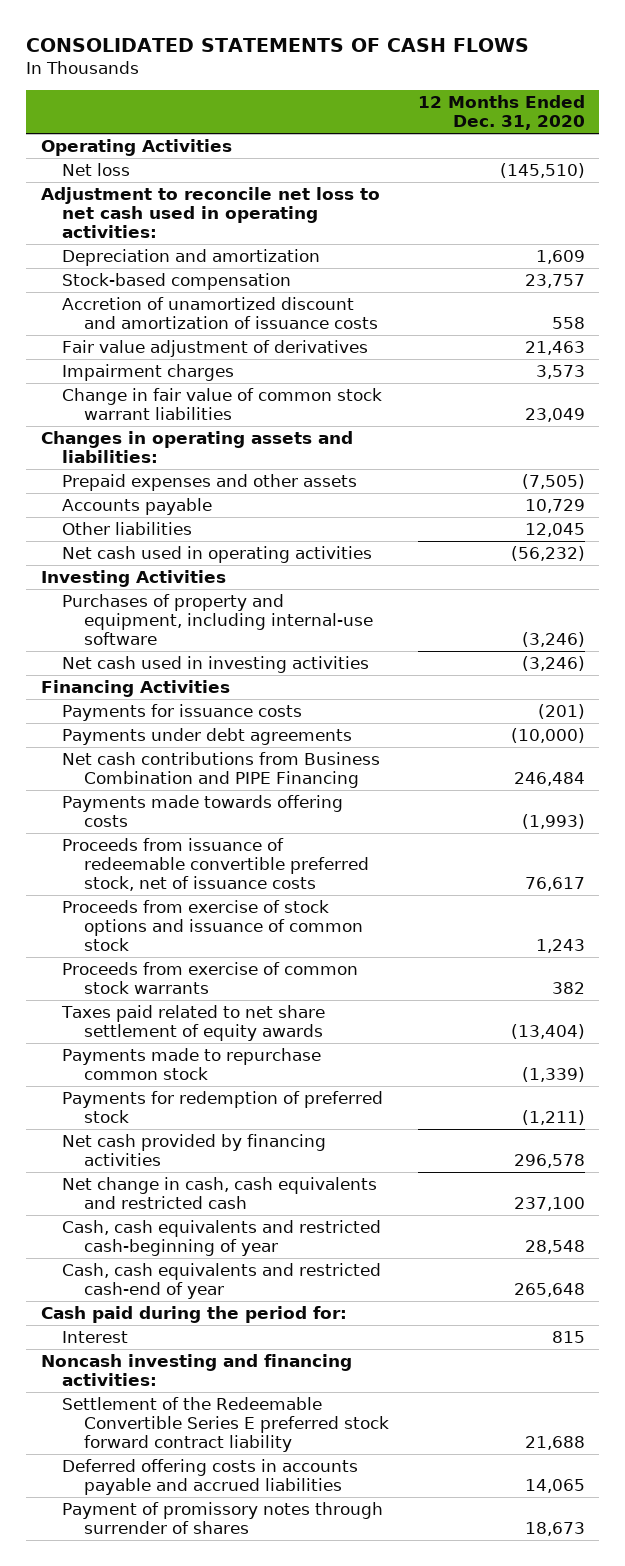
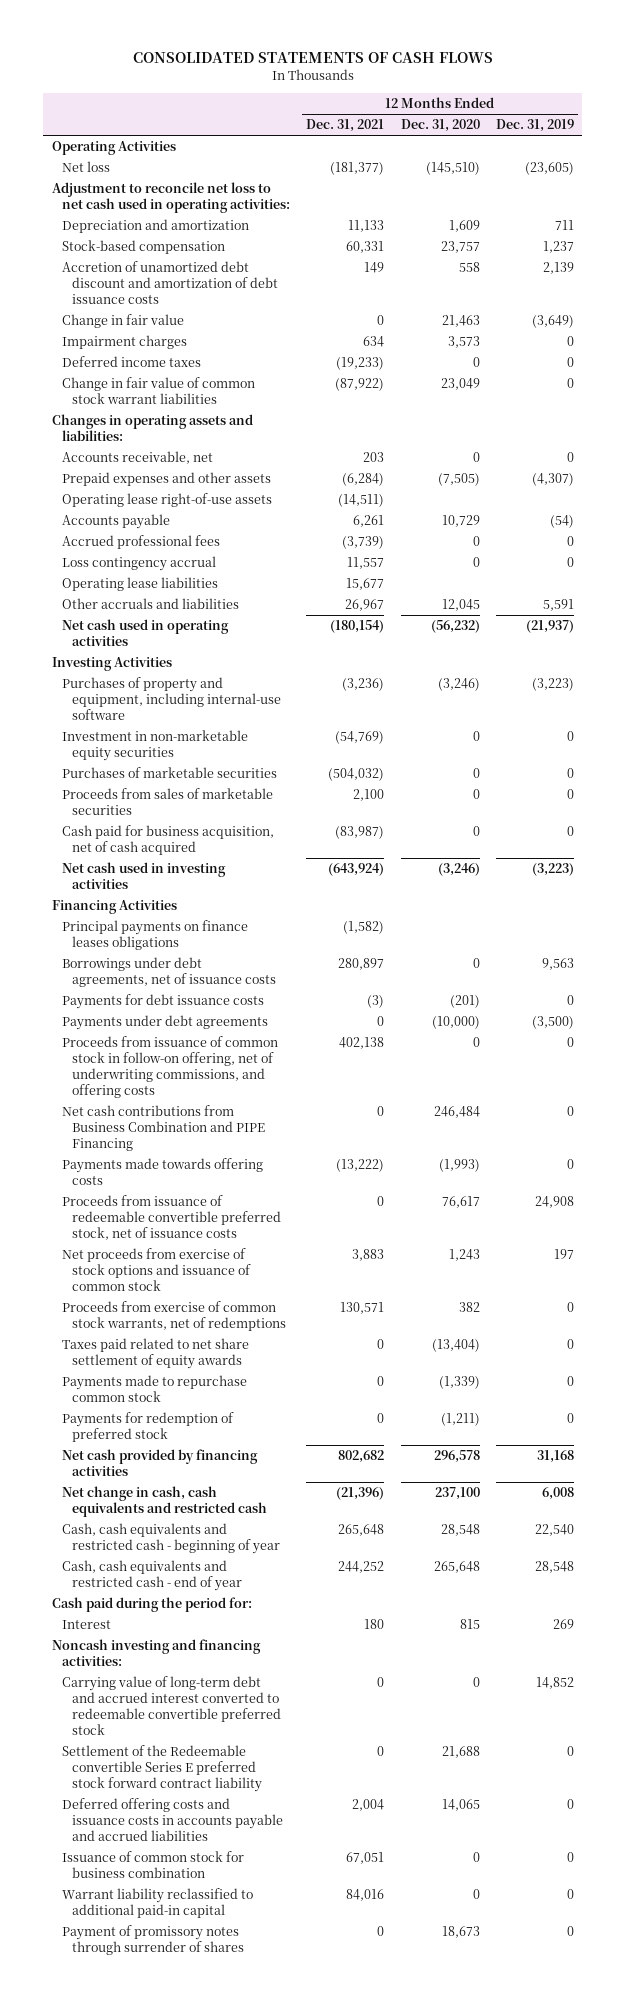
none -> [306,119,385,133] Dec. 31, 2021
none -> [495,119,574,133] Dec. 31, 2019
[62,296,378,330] Accretion of unamortized discount and amortization of issuance costs -> [61,261,278,305] Accretion of unamortized debt discount and amortization of debt issuance costs
[62,339,369,357] Fair value adjustment of derivatives -> [61,314,184,329] Change in fair value
none -> [61,356,201,368] Deferred income taxes
none -> [61,451,213,465] Accounts receivable, net
none -> [61,493,272,508] Operating lease right-of-use assets
none -> [61,535,220,550] Accrued professional fees
none -> [61,556,216,572] Loss contingency accrual
none -> [61,577,218,592] Operating lease liabilities
[62,521,193,535] Other liabilities -> [61,598,239,610] Other accruals and liabilities
none -> [61,730,248,762] Investment in non-marketable equity securities
none -> [61,767,277,779] Purchases of marketable securities
none -> [61,788,273,816] Proceeds from sales of marketable securities
none -> [61,825,274,856] Cash paid for business acquisition, net of cash acquired
none -> [61,920,248,951] Principal payments on finance leases obligations
none -> [61,957,276,988] Borrowings under debt agreements, net of issuance costs
[62,703,303,721] Payments for issuance costs -> [61,994,264,1010] Payments for debt issuance costs
none -> [61,1036,278,1099] Proceeds from issuance of common stock in follow-on offering, net of underwriting commissions, and offering costs
[62,899,363,952] Proceeds from exercise of stock options and issuance of common stock -> [61,1248,251,1292] Net proceeds from exercise of stock options and issuance of common stock
[62,961,359,995] Proceeds from exercise of common stock warrants -> [61,1301,286,1332] Proceeds from exercise of common stock warrants, net of redemptions
[62,1219,382,1257] Cash, cash equivalents and restricted cash-beginning of year -> [61,1523,280,1555] Cash, cash equivalents and restricted cash - beginning of year
[62,1262,382,1300] Cash, cash equivalents and restricted cash-end of year -> [61,1560,242,1592] Cash, cash equivalents and restricted cash - end of year
none -> [61,1676,281,1736] Carrying value of long-term debt and accrued interest converted to redeemable convertible preferred stock
[62,1396,389,1453] Settlement of the Redeemable Convertible Series E preferred stock forward contract liability -> [61,1745,262,1793] Settlement of the Redeemable convertible Series E preferred stock forward contract liability
[62,1458,359,1496] Deferred offering costs in accounts payable and accrued liabilities -> [61,1798,283,1842] Deferred offering costs and issuance costs in accounts payable and accrued liabilities
none -> [61,1851,244,1879] Issuance of common stock for business combination
none -> [61,1888,253,1919] Warrant liability reclassified to additional paid-in capital

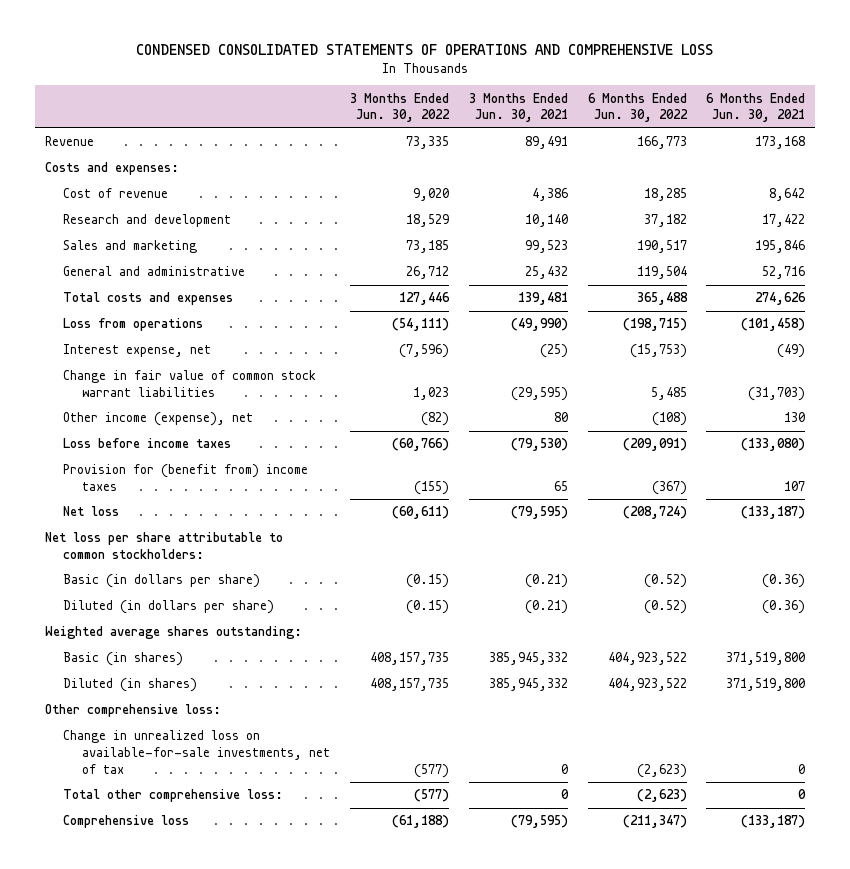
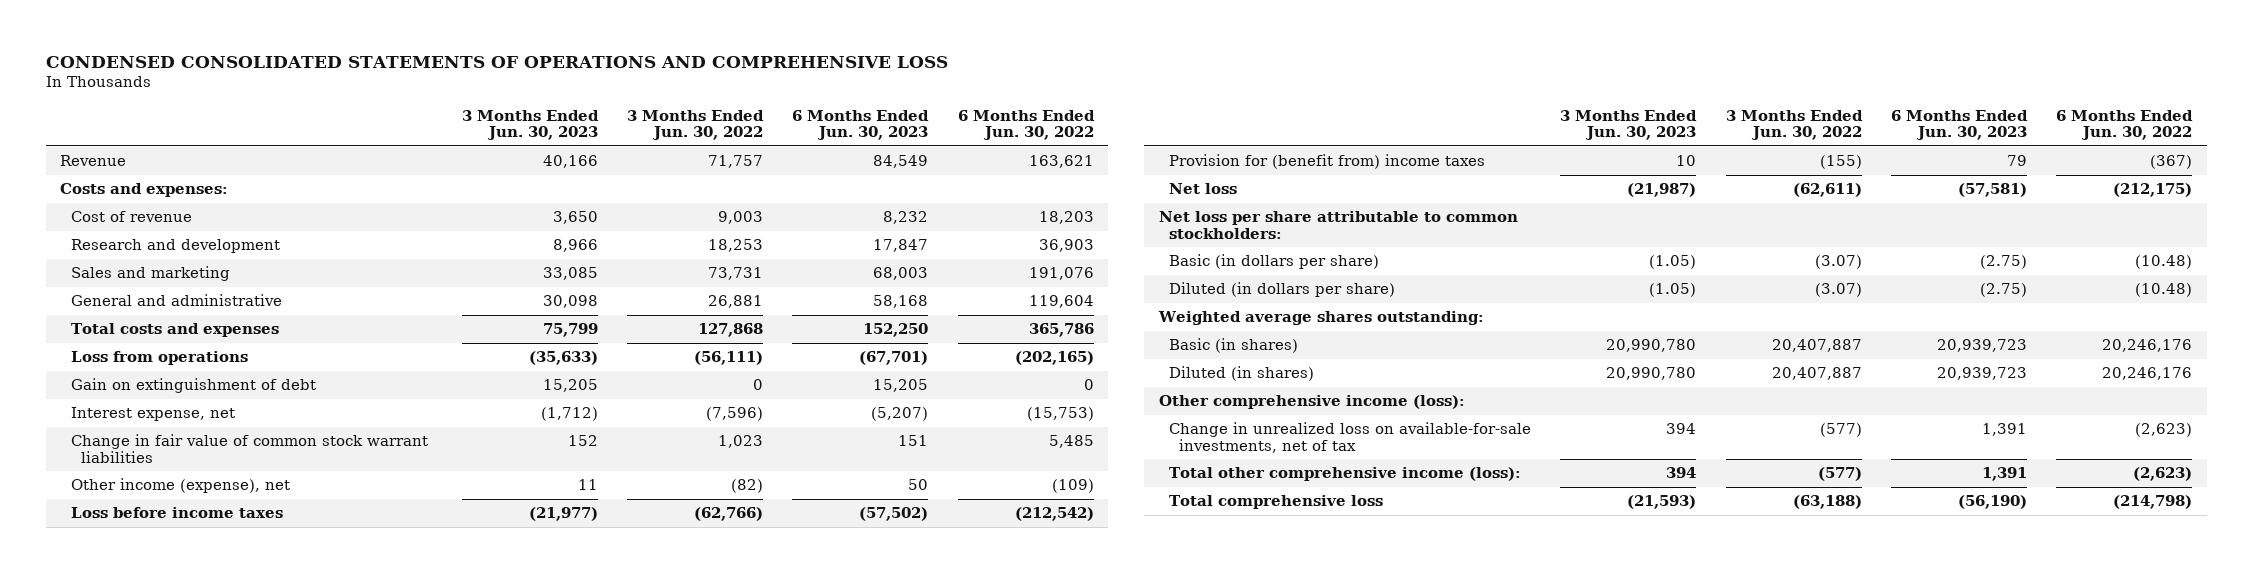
[468,92,568,123] 3 Months Ended Jun. 30, 2021 -> none
[706,92,806,123] 6 Months Ended Jun. 30, 2021 -> none
none -> [461,109,599,141] 3 Months Ended Jun. 30, 2023
none -> [792,109,930,141] 6 Months Ended Jun. 30, 2023
[405,136,449,150] 73,335 -> [708,155,764,169] 71,757
[636,136,687,150] 166,773 -> [1028,155,1094,169] 163,621
[412,188,449,202] 9,020 -> [718,211,764,225] 9,003
[643,188,687,202] 18,285 -> [1038,211,1094,225] 18,203
[405,214,449,228] 18,529 -> [708,239,764,253] 18,253
[643,214,687,228] 37,182 -> [1038,239,1094,253] 36,903
[405,240,449,254] 73,185 -> [708,267,764,281] 73,731
[636,240,687,254] 190,517 -> [1028,267,1094,281] 191,076
[405,266,449,280] 26,712 -> [708,295,764,309] 26,881
[636,266,687,280] 119,504 -> [1028,295,1094,309] 119,604
[398,292,450,306] 127,446 -> [698,323,764,338] 127,868
[636,292,688,306] 365,488 -> [1028,323,1094,338] 365,786
[391,318,449,332] (54,111) -> [694,351,764,366] (56,111)
[622,318,687,332] (198,715) -> [1014,351,1094,366] (202,165)
none -> [70,378,316,394] Gain on extinguishment of debt
[651,412,687,427] (108) -> [1051,479,1094,494] (109)
[391,438,449,452] (60,766) -> [694,507,764,522] (62,766)
[622,438,687,452] (209,091) -> [1014,507,1094,522] (212,542)
[391,506,449,520] (60,611) -> [1792,183,1862,198] (62,611)
[622,506,687,520] (208,724) -> [2113,183,2193,198] (212,175)
[405,574,449,589] (0.15) -> [1814,255,1862,270] (3.07)
[643,574,687,589] (0.52) -> [2135,255,2193,270] (10.48)
[405,600,449,615] (0.15) -> [1814,283,1862,298] (3.07)
[643,600,687,615] (0.52) -> [2135,283,2193,298] (10.48)
[369,652,449,666] 408,157,735 -> [1771,339,1862,353] 20,407,887
[607,652,687,666] 404,923,522 -> [2102,339,2193,353] 20,246,176
[369,678,449,692] 408,157,735 -> [1771,367,1862,381] 20,407,887
[607,678,687,692] 404,923,522 -> [2102,367,2193,381] 20,246,176
[44,704,221,718] Other comprehensive loss: -> [1158,395,1465,410] Other comprehensive income (loss):
[63,789,284,803] Total other comprehensive loss: -> [1169,467,1522,482] Total other comprehensive income (loss):
[63,815,190,829] Comprehensive loss -> [1169,495,1384,510] Total comprehensive loss
[391,815,449,829] (61,188) -> [1792,495,1862,510] (63,188)
[622,815,687,829] (211,347) -> [2113,495,2193,510] (214,798)

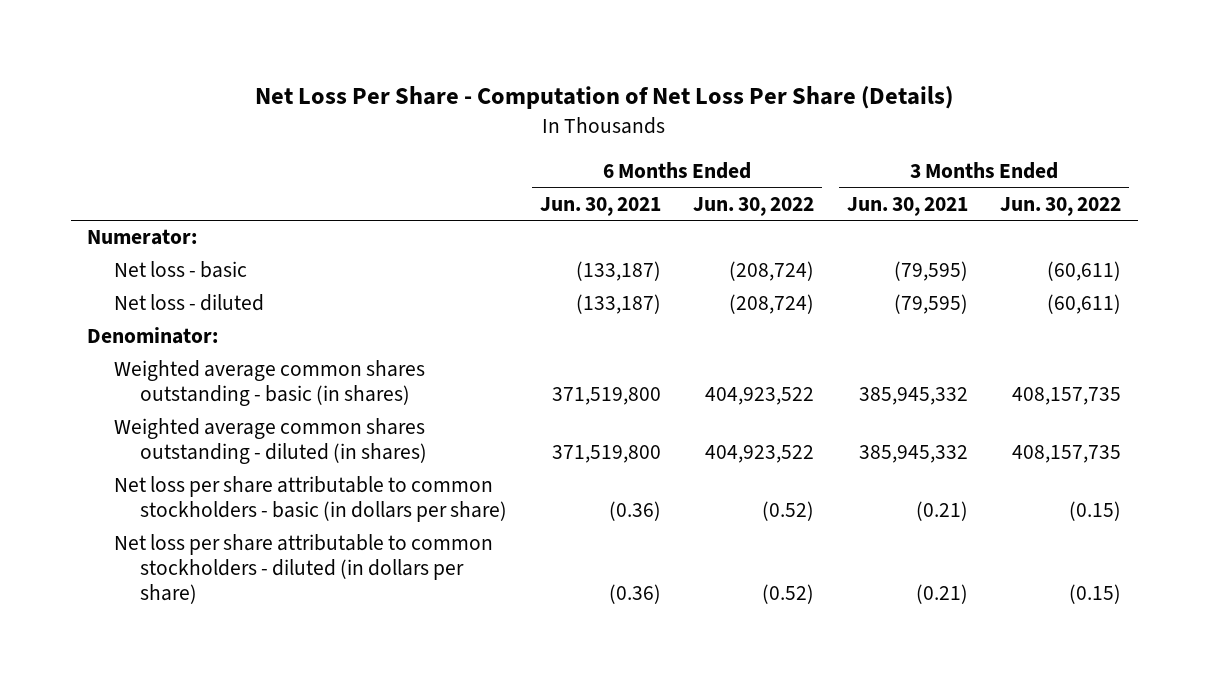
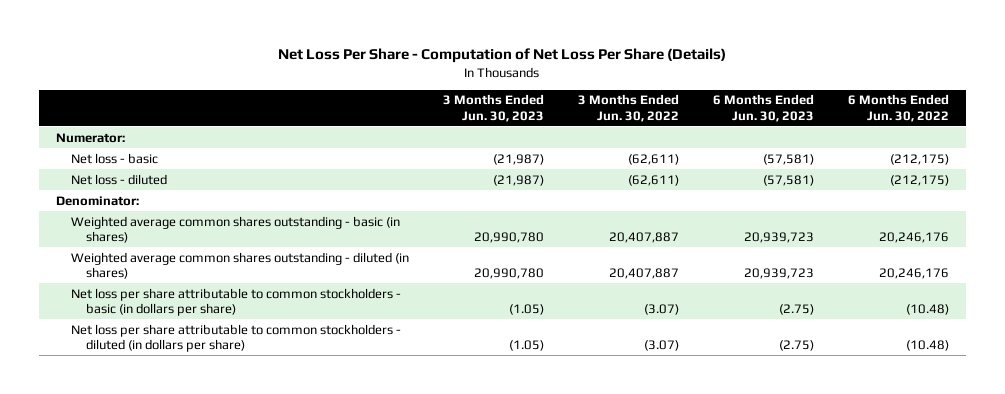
[539,196,661,216] Jun. 30, 2021 -> none
[846,196,968,216] Jun. 30, 2021 -> none
none -> [442,94,544,122] 3 Months Ended Jun. 30, 2023
none -> [712,94,814,122] 6 Months Ended Jun. 30, 2023
[729,261,815,282] (208,724) -> [889,153,949,165] (212,175)
[1047,261,1122,282] (60,611) -> [627,153,679,165] (62,611)
[729,294,815,315] (208,724) -> [889,174,949,186] (212,175)
[1047,294,1122,315] (60,611) -> [627,174,679,186] (62,611)
[705,387,815,406] 404,923,522 -> [878,232,949,244] 20,246,176
[1012,387,1122,406] 408,157,735 -> [608,232,679,244] 20,407,887
[705,445,815,464] 404,923,522 -> [878,268,949,280] 20,246,176
[1012,445,1122,464] 408,157,735 -> [608,268,679,280] 20,407,887
[762,501,815,522] (0.52) -> [905,304,949,316] (10.48)
[1069,501,1122,522] (0.15) -> [643,304,679,316] (3.07)
[762,584,815,605] (0.52) -> [905,340,949,352] (10.48)
[1069,584,1122,605] (0.15) -> [643,340,679,352] (3.07)

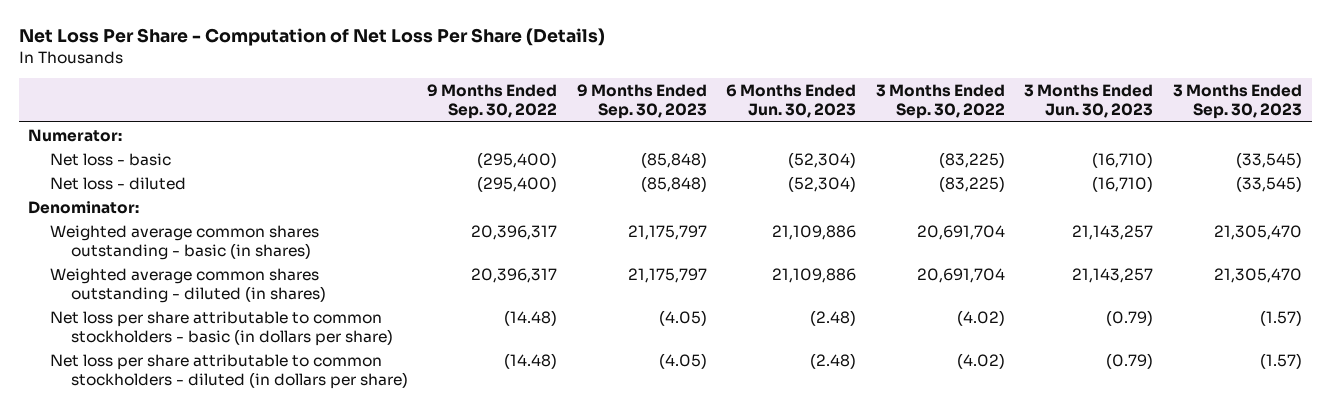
[577,94,679,122] 3 Months Ended Jun. 30, 2022 -> none
[847,94,949,122] 6 Months Ended Jun. 30, 2022 -> none
none -> [427,83,558,119] 9 Months Ended Sep. 30, 2022
none -> [576,83,707,119] 9 Months Ended Sep. 30, 2023
none -> [875,83,1005,119] 3 Months Ended Sep. 30, 2022
none -> [1172,83,1302,119] 3 Months Ended Sep. 30, 2023
[492,153,544,165] (21,987) -> [1092,151,1154,168] (16,710)
[762,153,814,165] (57,581) -> [788,151,857,168] (52,304)
[492,174,544,186] (21,987) -> [1092,175,1154,192] (16,710)
[762,174,814,186] (57,581) -> [788,175,857,192] (52,304)
[473,232,544,244] 20,990,780 -> [1072,224,1154,240] 21,143,257
[743,232,814,244] 20,939,723 -> [772,224,857,240] 21,109,886
[473,268,544,280] 20,990,780 -> [1072,267,1154,283] 21,143,257
[743,268,814,280] 20,939,723 -> [772,267,857,283] 21,109,886
[508,304,544,316] (1.05) -> [1106,309,1154,326] (0.79)
[778,304,814,316] (2.75) -> [810,309,857,326] (2.48)
[508,340,544,352] (1.05) -> [1106,352,1154,369] (0.79)
[778,340,814,352] (2.75) -> [810,352,857,369] (2.48)

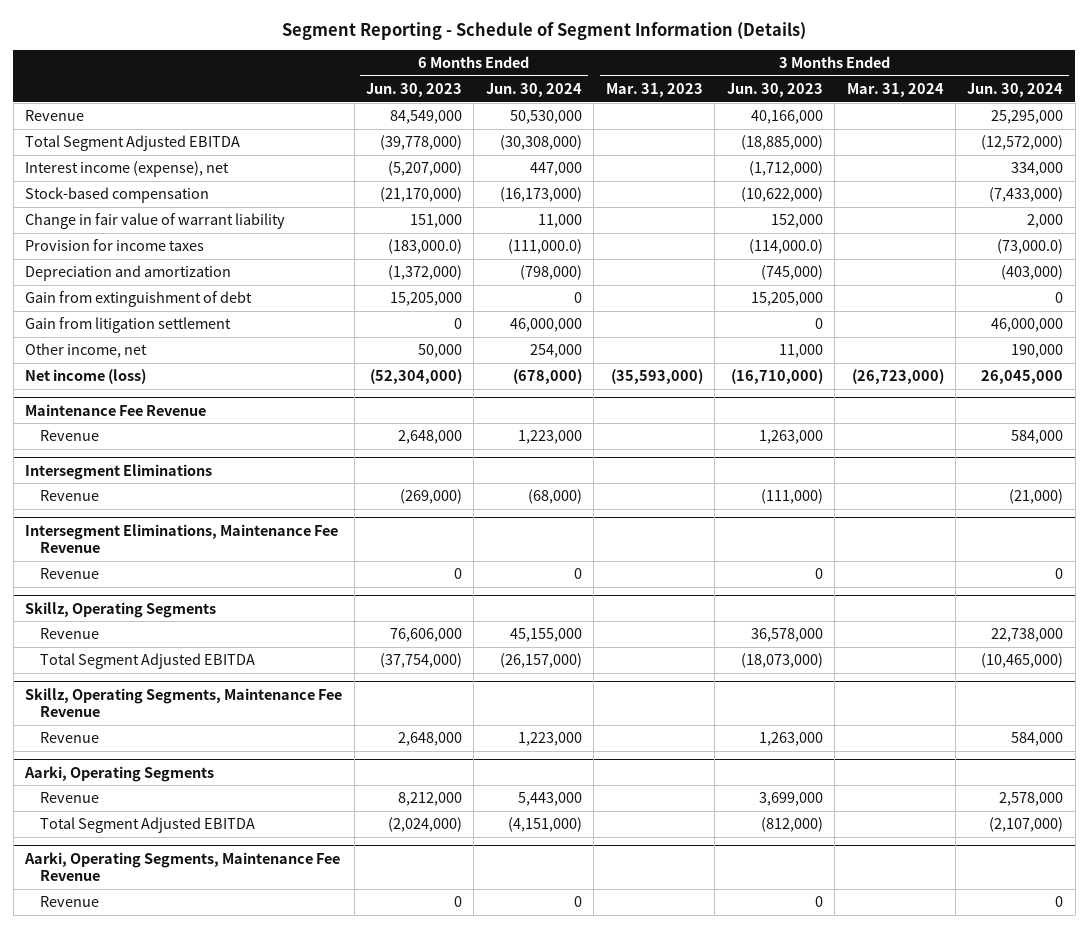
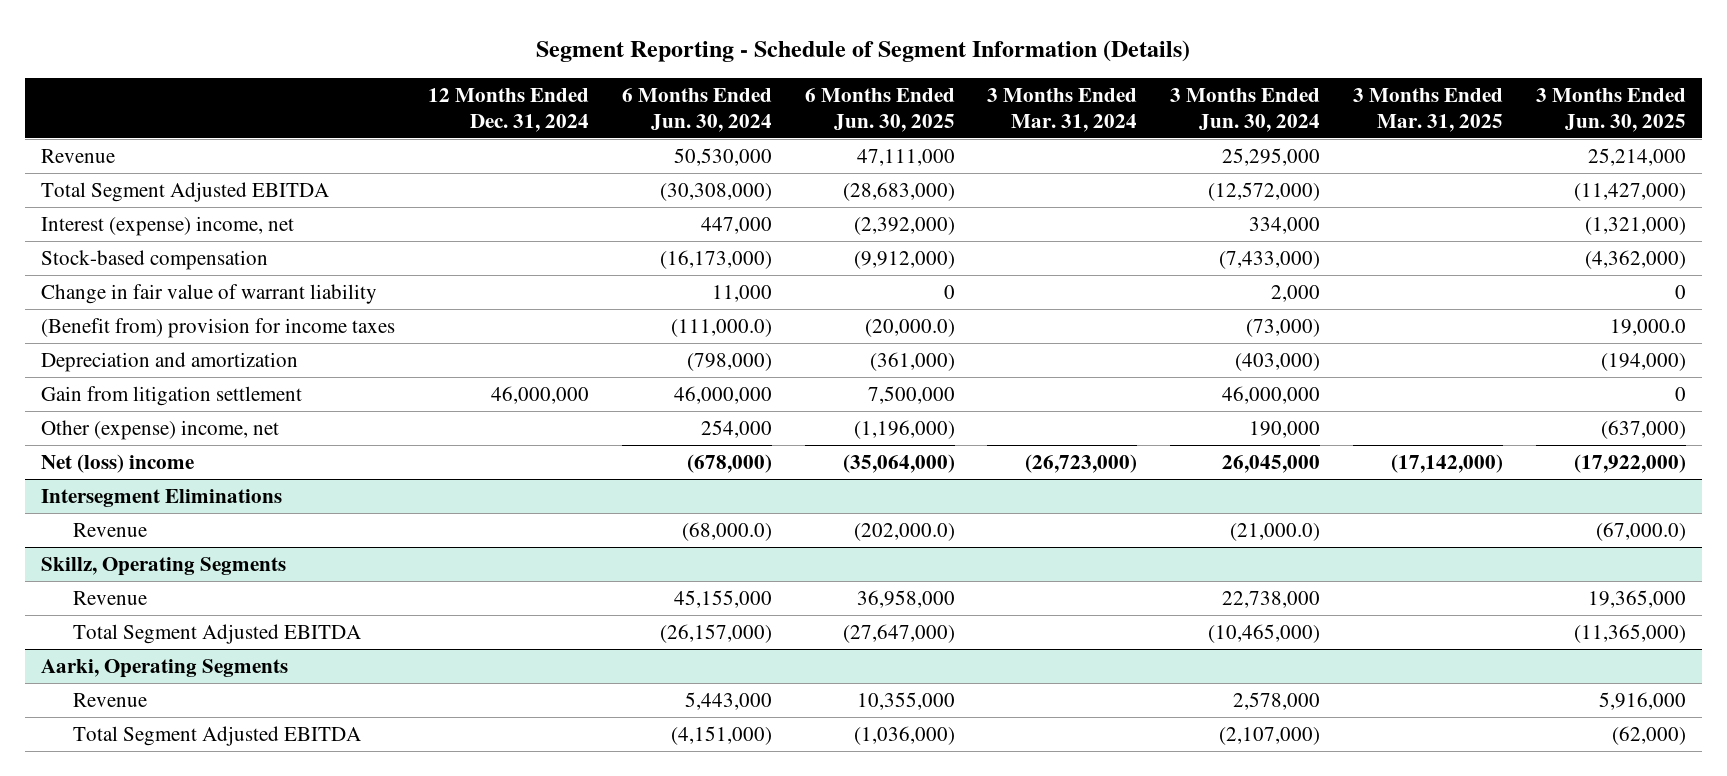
[366,83,463,98] Jun. 30, 2023 -> none
[605,83,703,98] Mar. 31, 2023 -> none
[726,83,823,98] Jun. 30, 2023 -> none
none -> [427,87,589,132] 12 Months Ended Dec. 31, 2024
none -> [804,87,955,132] 6 Months Ended Jun. 30, 2025
none -> [1353,87,1504,132] 3 Months Ended Mar. 31, 2025
none -> [1535,87,1686,132] 3 Months Ended Jun. 30, 2025
[25,161,230,178] Interest income (expense), net -> [41,215,295,236] Interest (expense) income, net
[25,239,205,252] Provision for income taxes -> [41,317,396,338] (Benefit from) provision for income taxes
[997,239,1064,255] (73,000.0) -> [1246,318,1321,337] (73,000)
[25,291,253,308] Gain from extinguishment of debt -> none
[25,403,207,416] Maintenance Fee Revenue -> none
[39,430,99,442] Revenue -> none
[25,343,148,359] Other income, net -> [41,419,280,440] Other (expense) income, net
[25,369,147,385] Net income (loss) -> [41,453,195,473] Net (loss) income
[25,523,339,553] Intersegment Eliminations, Maintenance Fee Revenue -> none
[39,568,99,580] Revenue -> none
[527,489,582,505] (68,000) -> [681,521,772,541] (68,000.0)
[1009,489,1064,505] (21,000) -> [1230,522,1321,541] (21,000.0)
[25,687,343,717] Skillz, Operating Segments, Maintenance Fee Revenue -> none
[39,732,99,744] Revenue -> none
[24,851,341,881] Aarki, Operating Segments, Maintenance Fee Revenue -> none
[39,896,99,908] Revenue -> none

